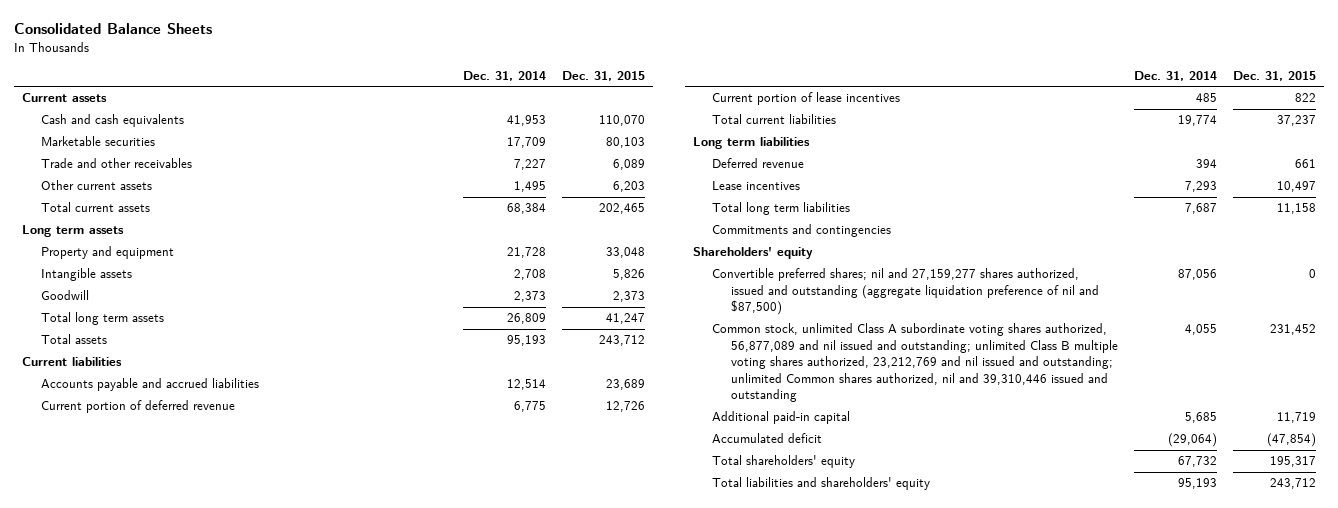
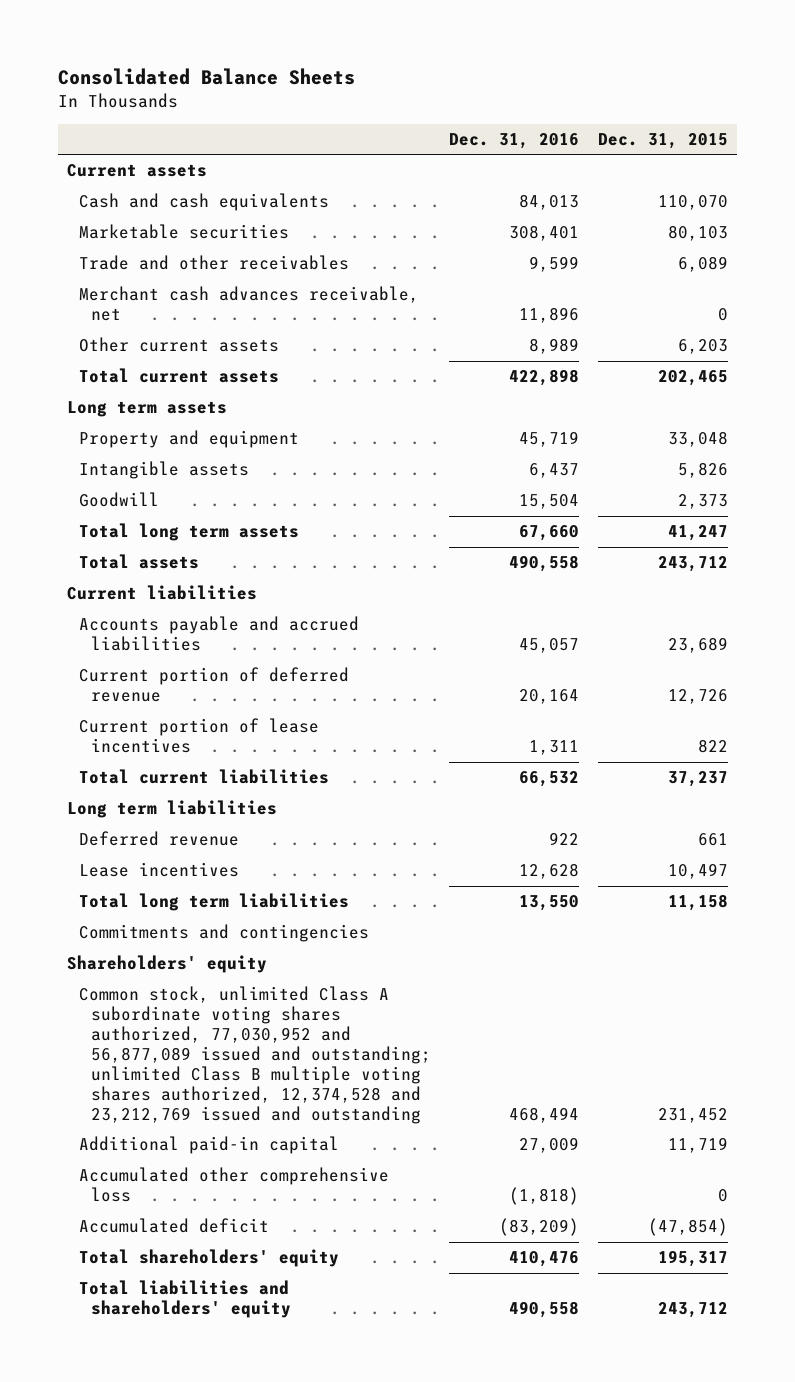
[462,70,546,81] Dec. 31, 2014 -> none
none -> [449,132,580,149] Dec. 31, 2016
none -> [79,286,420,322] Merchant cash advances receivable, net
[712,268,1099,316] Convertible preferred shares; nil and 27,159,277 shares authorized, issued and outstanding (aggregate liquidation preference of nil and $87,500) -> none
[712,323,1118,403] Common stock, unlimited Class A subordinate voting shares authorized, 56,877,089 and nil issued and outstanding; unlimited Class B multiple voting shares authorized, 23,212,769 and nil issued and outstanding; unlimited Common shares authorized, nil and 39,310,446 issued and outstanding -> [79,986,431,1124] Common stock, unlimited Class A subordinate voting shares authorized, 77,030,952 and 56,877,089 issued and outstanding; unlimited Class B multiple voting shares authorized, 12,374,528 and 23,212,769 issued and outstanding
none -> [79,1167,390,1203] Accumulated other comprehensive loss

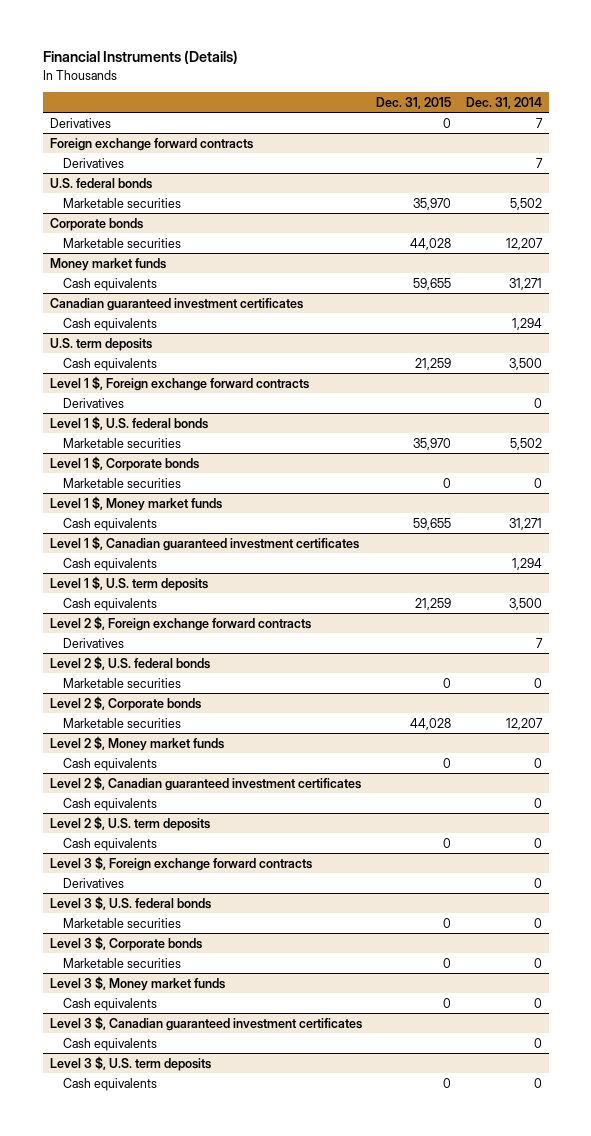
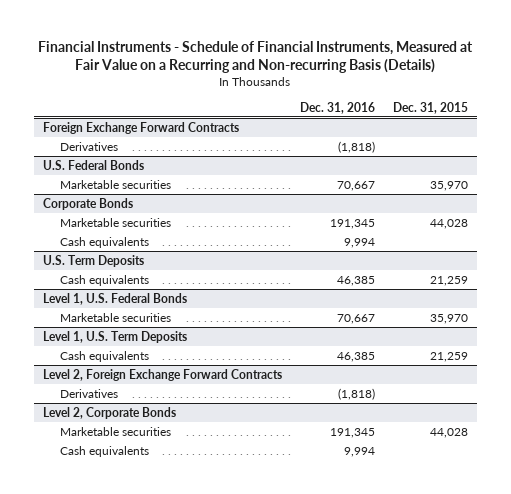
[42,50,238,65] Financial Instruments (Details) -> [38,40,474,74] Financial Instruments - Schedule of Financial Instruments, Measured at Fair Value on a Recurring and Non-recurring Basis (Details)
[465,97,542,110] Dec. 31, 2014 -> none
none -> [299,101,375,114] Dec. 31, 2016
[49,117,111,128] Derivatives -> none
[49,137,253,151] Foreign exchange forward contracts -> [42,121,239,134] Foreign Exchange Forward Contracts
[49,177,152,189] U.S. federal bonds -> [42,159,144,170] U.S. Federal Bonds
[49,217,143,231] Corporate bonds -> [42,197,133,210] Corporate Bonds
[49,257,166,271] Money market funds -> none
[63,277,158,291] Cash equivalents -> none
[49,297,303,311] Canadian guaranteed investment certificates -> none
[49,337,152,351] U.S. term deposits -> [42,254,144,267] U.S. Term Deposits
[49,375,309,391] Level 1 $, Foreign exchange forward contracts -> none
[63,397,125,408] Derivatives -> none
[49,415,208,430] Level 1 $, U.S. federal bonds -> [42,292,187,305] Level 1, U.S. Federal Bonds
[49,455,199,471] Level 1 $, Corporate bonds -> none
[63,477,182,488] Marketable securities -> none
[49,495,222,511] Level 1 $, Money market funds -> none
[63,517,158,531] Cash equivalents -> none
[49,535,359,551] Level 1 $, Canadian guaranteed investment certificates -> none
[63,557,158,571] Cash equivalents -> none
[49,575,208,591] Level 1 $, U.S. term deposits -> [42,330,187,343] Level 1, U.S. Term Deposits
[49,615,311,631] Level 2 $, Foreign exchange forward contracts -> [42,368,282,381] Level 2, Foreign Exchange Forward Contracts
[49,655,210,670] Level 2 $, U.S. federal bonds -> none
[63,677,182,688] Marketable securities -> none
[49,695,201,711] Level 2 $, Corporate bonds -> [42,406,176,419] Level 2, Corporate Bonds
[49,735,224,751] Level 2 $, Money market funds -> none
[63,757,158,771] Cash equivalents -> none
[49,775,361,791] Level 2 $, Canadian guaranteed investment certificates -> none
[49,815,210,831] Level 2 $, U.S. term deposits -> none
[63,837,158,851] Cash equivalents -> none
[49,855,312,871] Level 3 $, Foreign exchange forward contracts -> none
[63,877,125,888] Derivatives -> none
[49,895,211,910] Level 3 $, U.S. federal bonds -> none
[63,917,182,928] Marketable securities -> none
[49,935,202,951] Level 3 $, Corporate bonds -> none
[63,957,182,968] Marketable securities -> none
[49,975,225,991] Level 3 $, Money market funds -> none
[63,997,158,1011] Cash equivalents -> none
[49,1015,362,1031] Level 3 $, Canadian guaranteed investment certificates -> none
[63,1037,158,1051] Cash equivalents -> none
[49,1055,211,1071] Level 3 $, U.S. term deposits -> none
[63,1077,158,1091] Cash equivalents -> none

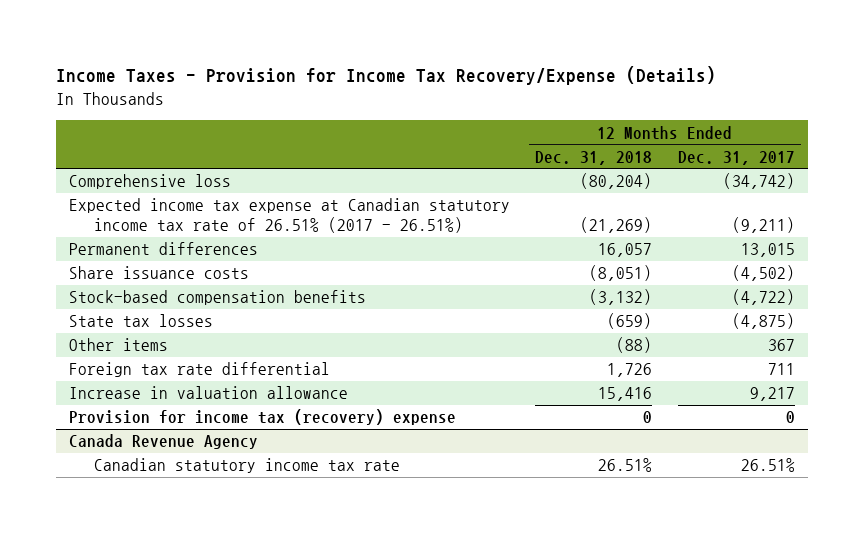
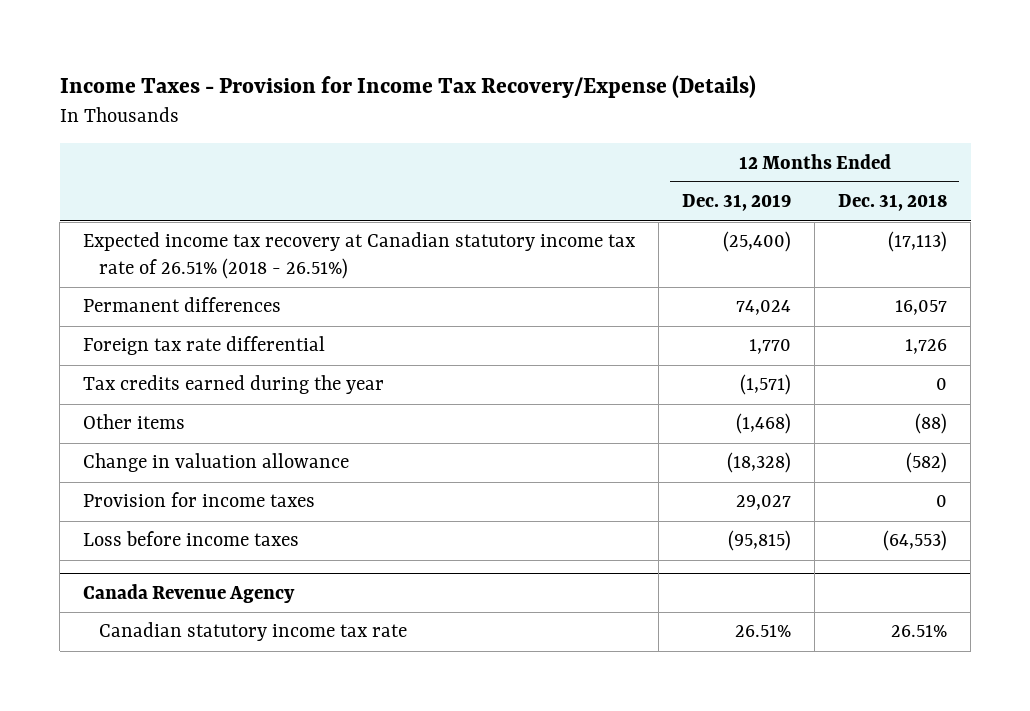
[677,150,795,165] Dec. 31, 2017 -> none
none -> [682,194,792,212] Dec. 31, 2019
[68,174,231,190] Comprehensive loss -> none
[68,198,510,233] Expected income tax expense at Canadian statutory income tax rate of 26.51% (2017 - 26.51%) -> [83,232,636,279] Expected income tax recovery at Canadian statutory income tax rate of 26.51% (2018 - 26.51%)
[580,216,653,233] (21,269) -> [888,231,948,253] (17,113)
[68,266,249,280] Share issuance costs -> none
[68,290,366,306] Stock-based compensation benefits -> none
[68,314,213,328] State tax losses -> none
none -> [83,375,385,395] Tax credits earned during the year
[68,338,168,352] Other items -> [83,414,186,430] Other items
[68,386,348,400] Increase in valuation allowance -> [83,453,350,473] Change in valuation allowance
[598,387,653,402] 15,416 -> [906,452,948,474] (582)
[68,409,456,426] Provision for income tax (recovery) expense -> [83,492,316,508] Provision for income taxes
none -> [83,531,300,547] Loss before income taxes

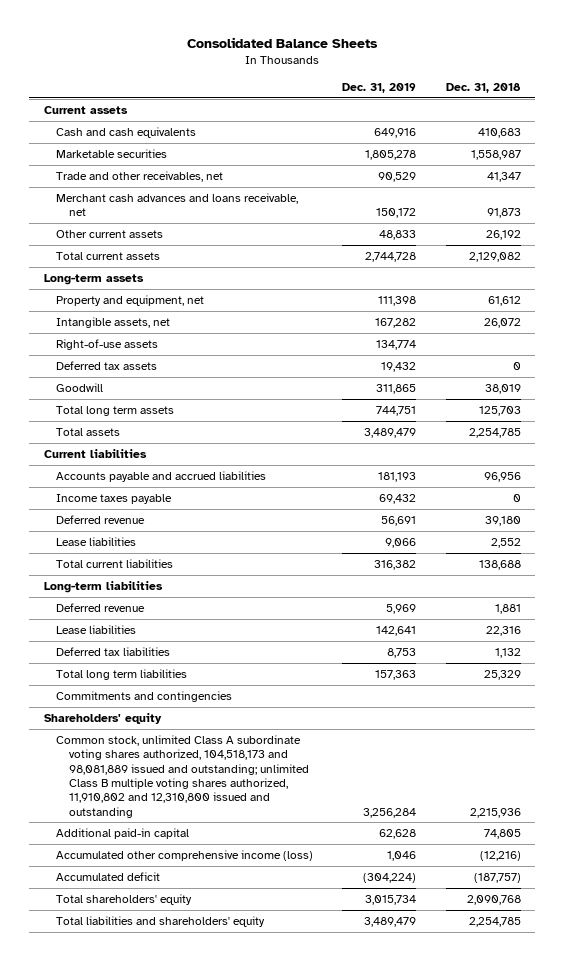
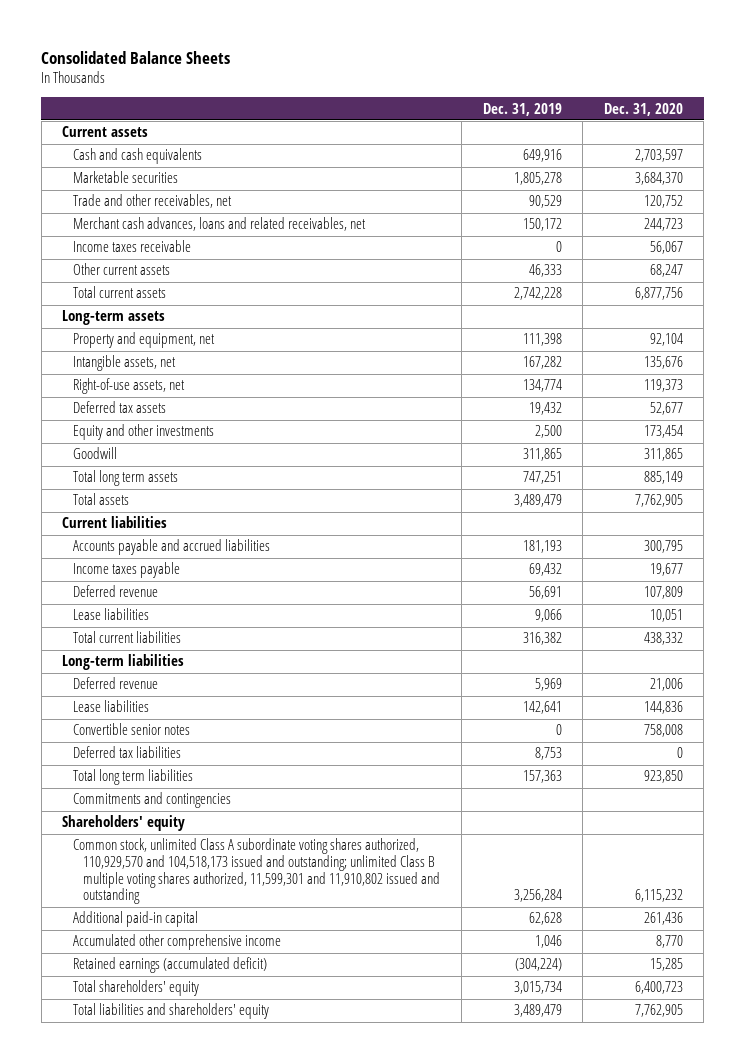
[445,83,521,94] Dec. 31, 2018 -> none
none -> [603,102,683,116] Dec. 31, 2020
[56,192,299,217] Merchant cash advances and loans receivable, net -> [72,217,366,232] Merchant cash advances, loans and related receivables, net
none -> [72,240,191,253] Income taxes receivable
[379,229,417,240] 48,833 -> [528,264,562,278] 46,333
[365,251,417,262] 2,744,728 -> [513,287,562,301] 2,742,228
[56,338,159,350] Right-of-use assets -> [72,378,185,395] Right-of-use assets, net
none -> [72,424,214,441] Equity and other investments
[376,405,417,416] 744,751 -> [522,471,562,485] 747,251
none -> [72,723,190,736] Convertible senior notes
[56,734,309,818] Common stock, unlimited Class A subordinate voting shares authorized, 104,518,173 and 98,081,889 issued and outstanding; unlimited Class B multiple voting shares authorized, 11,910,802 and 12,310,800 issued and outstanding -> [72,838,441,905] Common stock, unlimited Class A subordinate voting shares authorized, 110,929,570 and 104,518,173 issued and outstanding; unlimited Class B multiple voting shares authorized, 11,599,301 and 11,910,802 issued and outstanding
[56,849,314,861] Accumulated other comprehensive income (loss) -> [72,934,281,951] Accumulated other comprehensive income
[56,871,161,881] Accumulated deficit -> [72,957,267,974] Retained earnings (accumulated deficit)

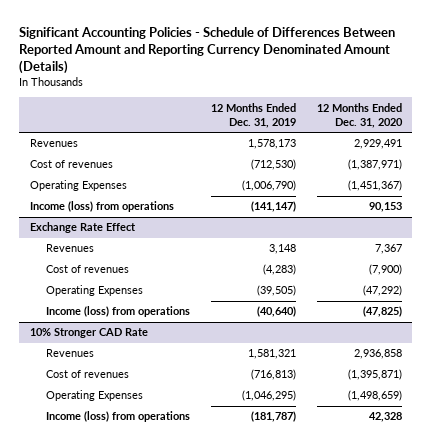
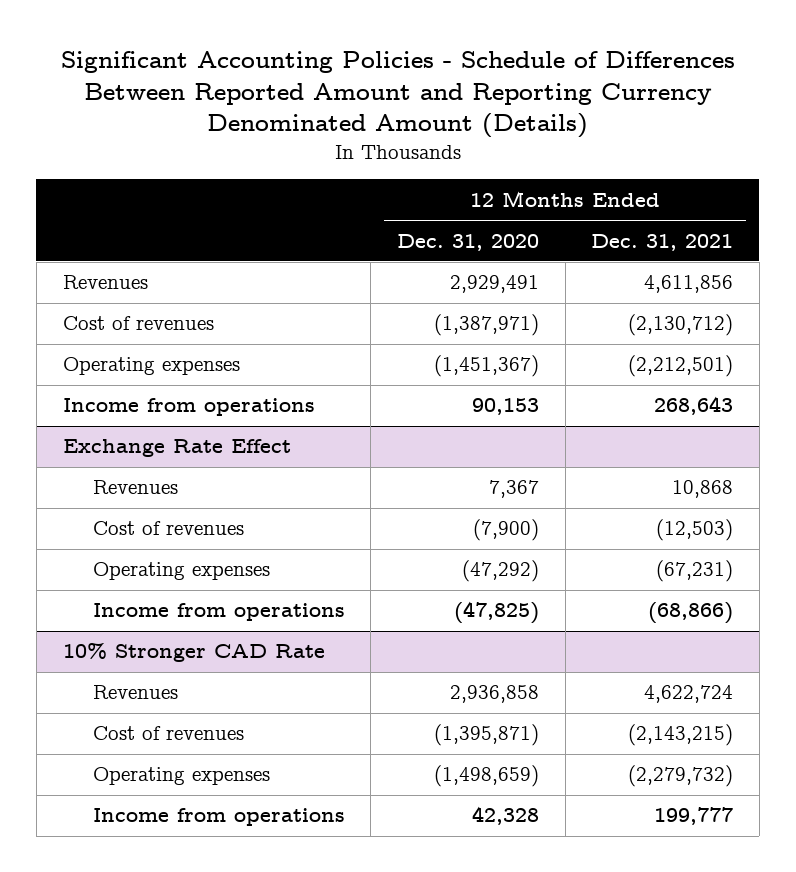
[210,102,296,128] 12 Months Ended Dec. 31, 2019 -> none
none -> [591,233,734,251] Dec. 31, 2021
[29,180,127,192] Operating Expenses -> [62,357,240,376] Operating expenses
[29,201,174,213] Income (loss) from operations -> [62,398,315,417] Income from operations
[45,285,143,297] Operating Expenses -> [92,562,270,581] Operating expenses
[45,306,190,318] Income (loss) from operations -> [92,603,345,622] Income from operations
[45,390,143,402] Operating Expenses -> [92,767,270,786] Operating expenses
[45,411,190,423] Income (loss) from operations -> [92,808,345,827] Income from operations

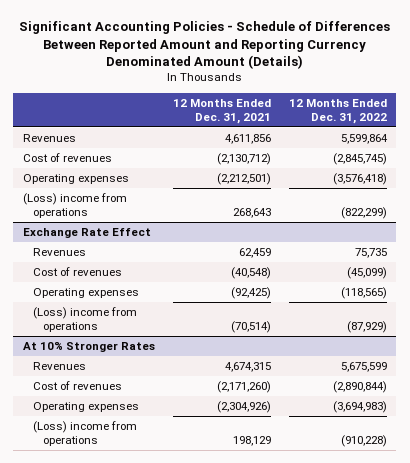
[397,233,540,251] Dec. 31, 2020 -> none
none -> [289,98,388,124] 12 Months Ended Dec. 31, 2022
[62,398,315,417] Income from operations -> [22,192,127,219] (Loss) income from operations
[62,643,325,663] 10% Stronger CAD Rate -> none
[672,480,734,499] 10,868 -> [238,247,271,258] 62,459
[656,519,734,542] (12,503) -> [230,266,271,279] (40,548)
[656,560,734,583] (67,231) -> [230,286,271,299] (92,425)
[92,603,345,622] Income from operations -> [32,306,137,333] (Loss) income from operations
[648,602,734,625] (68,866) -> [230,321,271,334] (70,514)
none -> [22,341,155,352] At 10% Stronger Rates
[644,685,734,704] 4,622,724 -> [224,361,271,372] 4,674,315
[628,724,734,747] (2,143,215) -> [216,380,271,393] (2,171,260)
[628,765,734,788] (2,279,732) -> [216,400,271,413] (2,304,926)
[92,808,345,827] Income from operations -> [32,420,137,447] (Loss) income from operations
[654,807,734,826] 199,777 -> [232,436,271,447] 198,129

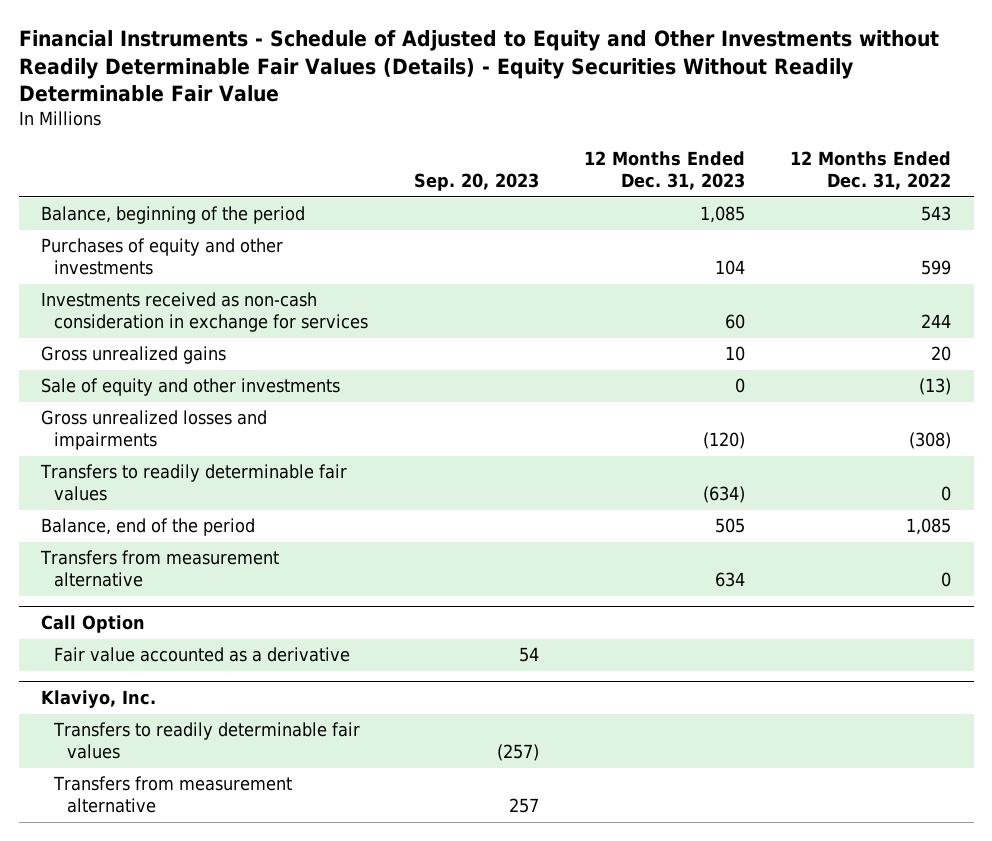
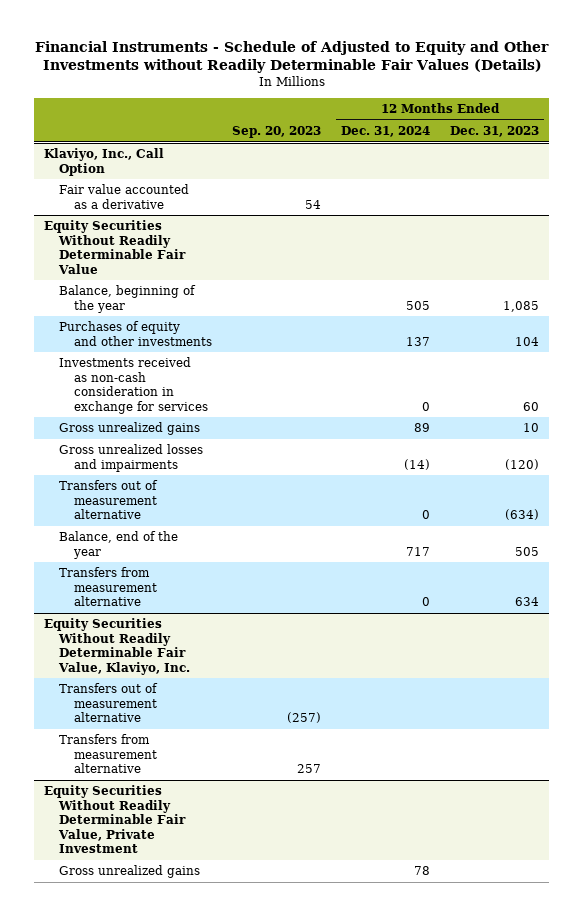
[18,30,939,103] Financial Instruments - Schedule of Adjusted to Equity and Other Investments without Readily Determinable Fair Values (Details) - Equity Securities Without Readily Determinable Fair Value -> [34,41,549,74] Financial Instruments - Schedule of Adjusted to Equity and Other Investments without Readily Determinable Fair Values (Details)
[790,151,952,191] 12 Months Ended Dec. 31, 2022 -> none
none -> [340,125,430,137] Dec. 31, 2024
none -> [44,148,165,176] Klaviyo, Inc., Call Option
none -> [58,184,189,209] Fair value accounted as a derivative
none -> [44,220,186,274] Equity Securities Without Readily Determinable Fair Value
[41,206,306,225] Balance, beginning of the period -> [58,285,196,313] Balance, beginning of the year
[41,378,341,397] Sale of equity and other investments -> none
[40,464,348,502] Transfers to readily determinable fair values -> [58,480,158,520] Transfers out of measurement alternative
[41,518,256,537] Balance, end of the period -> [58,531,178,559] Balance, end of the year
[41,615,146,634] Call Option -> none
[54,647,351,663] Fair value accounted as a derivative -> none
[41,690,157,709] Klaviyo, Inc. -> none
none -> [44,618,190,675] Equity Securities Without Readily Determinable Fair Value, Klaviyo, Inc.
[53,722,361,760] Transfers to readily determinable fair values -> [58,683,158,723] Transfers out of measurement alternative
none -> [44,785,186,854] Equity Securities Without Readily Determinable Fair Value, Private Investment
none -> [58,865,200,879] Gross unrealized gains

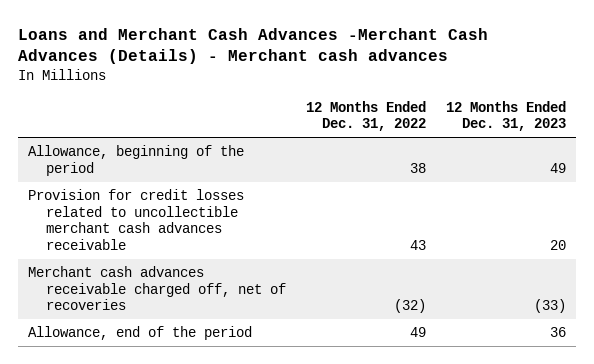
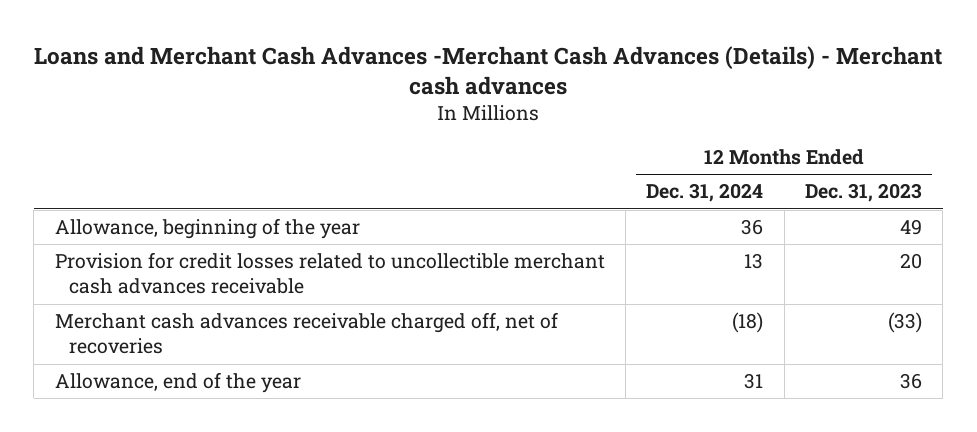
[306,100,427,132] 12 Months Ended Dec. 31, 2022 -> none
none -> [646,183,764,203] Dec. 31, 2024
[28,145,245,176] Allowance, beginning of the period -> [54,218,360,240] Allowance, beginning of the year
[28,326,253,341] Allowance, end of the period -> [54,372,301,394] Allowance, end of the year

